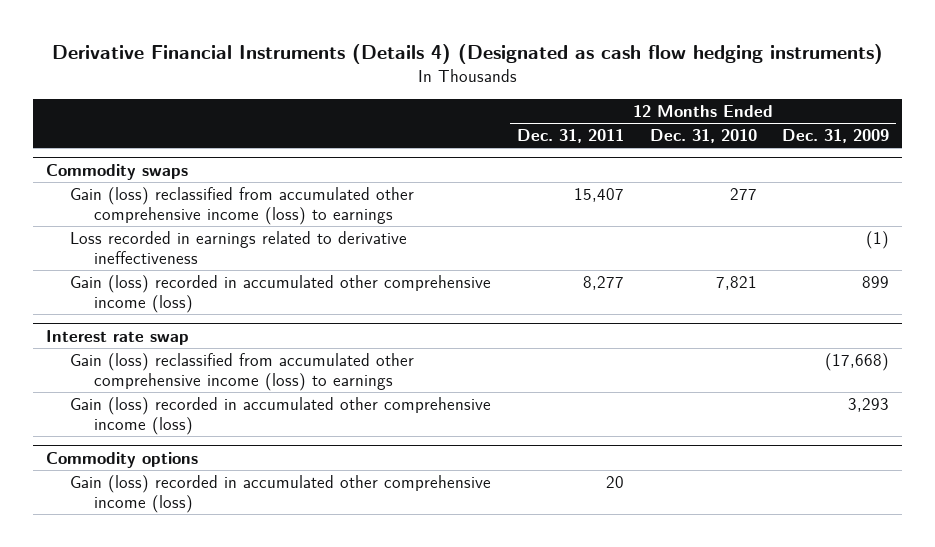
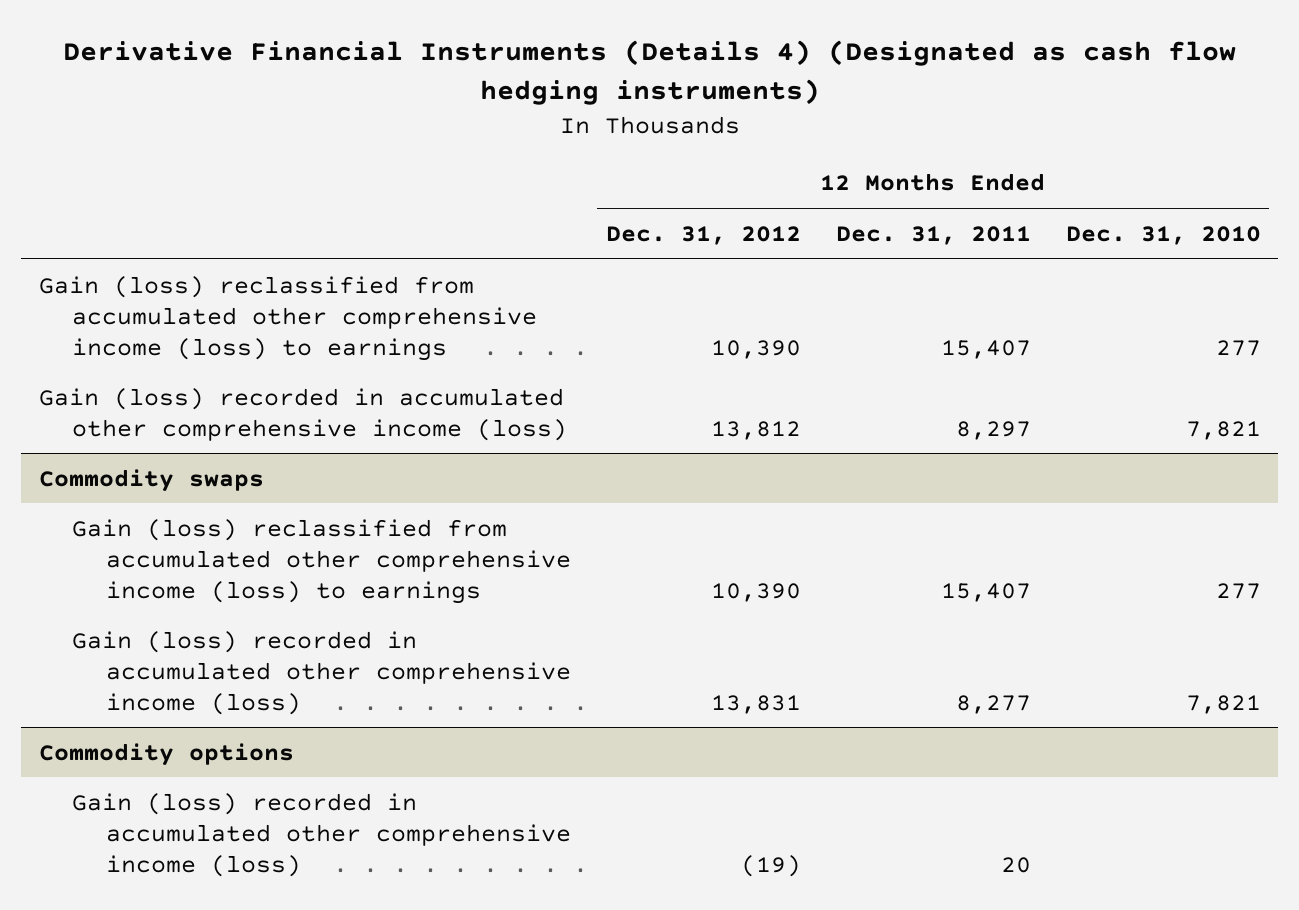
[782,129,890,144] Dec. 31, 2009 -> none
none -> [605,225,801,245] Dec. 31, 2012
none -> [38,275,538,361] Gain (loss) reclassified from accumulated other comprehensive income (loss) to earnings
none -> [38,387,568,441] Gain (loss) recorded in accumulated other comprehensive income (loss)
[69,230,407,264] Loss recorded in earnings related to derivative ineffectiveness -> none
[46,329,190,345] Interest rate swap -> none
[69,352,414,391] Gain (loss) reclassified from accumulated other comprehensive income (loss) to earnings -> none
[69,396,491,435] Gain (loss) recorded in accumulated other comprehensive income (loss) -> none

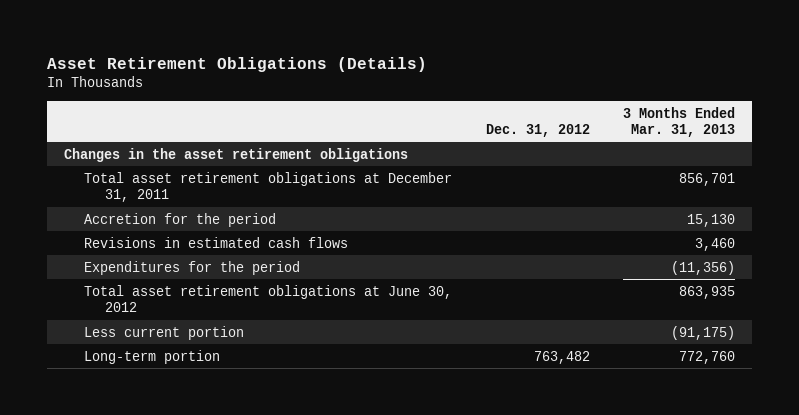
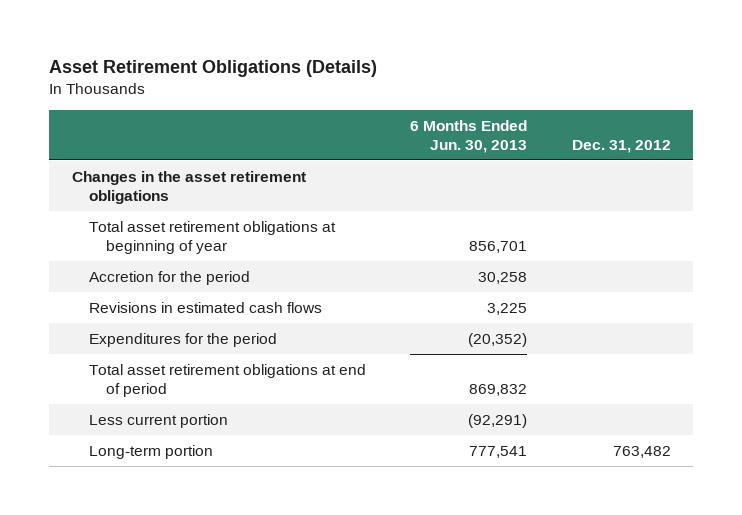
[623,106,736,137] 3 Months Ended Mar. 31, 2013 -> none
none -> [410,119,528,153] 6 Months Ended Jun. 30, 2013
[84,171,453,202] Total asset retirement obligations at December 31, 2011 -> [88,220,336,254] Total asset retirement obligations at beginning of year
[84,284,453,312] Total asset retirement obligations at June 30, 2012 -> [88,363,366,397] Total asset retirement obligations at end of period

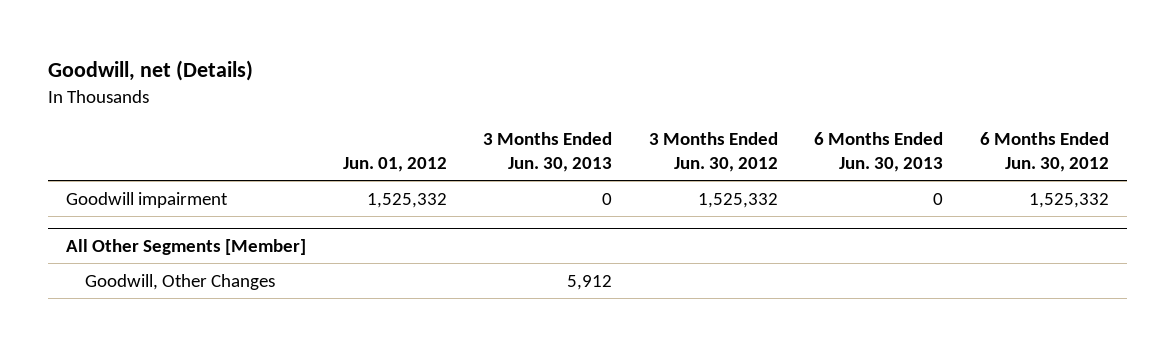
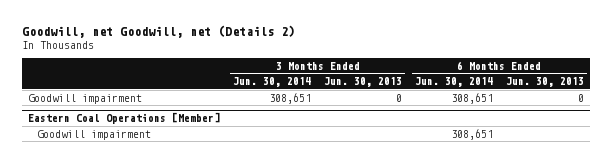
[48,60,254,82] Goodwill, net (Details) -> [21,25,295,39] Goodwill, net Goodwill, net (Details 2)
[342,157,447,173] Jun. 01, 2012 -> none
[648,132,778,173] 3 Months Ended Jun. 30, 2012 -> none
[979,132,1109,173] 6 Months Ended Jun. 30, 2012 -> none
none -> [233,77,312,88] Jun. 30, 2014
none -> [414,77,493,88] Jun. 30, 2014
[66,238,307,255] All Other Segments [Member] -> none
[85,273,276,290] Goodwill, Other Changes -> none
none -> [28,112,221,125] Eastern Coal Operations [Member]
none -> [36,129,151,140] Goodwill impairment

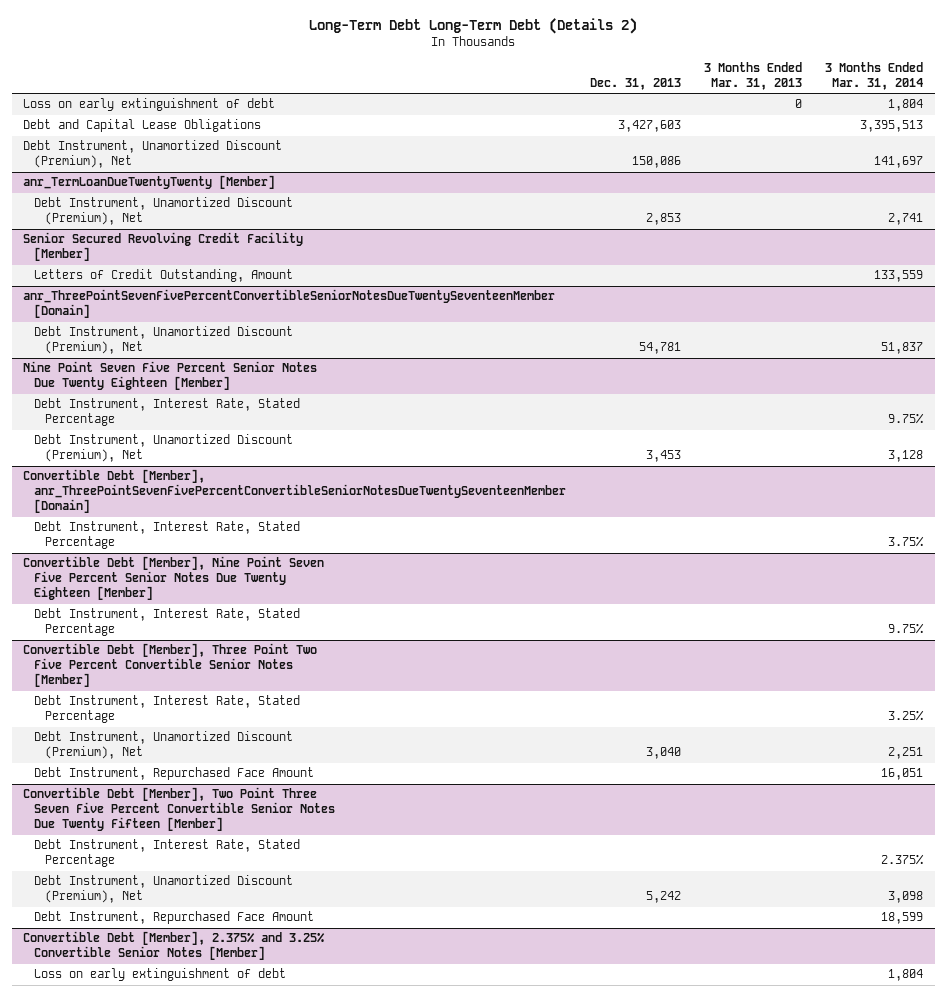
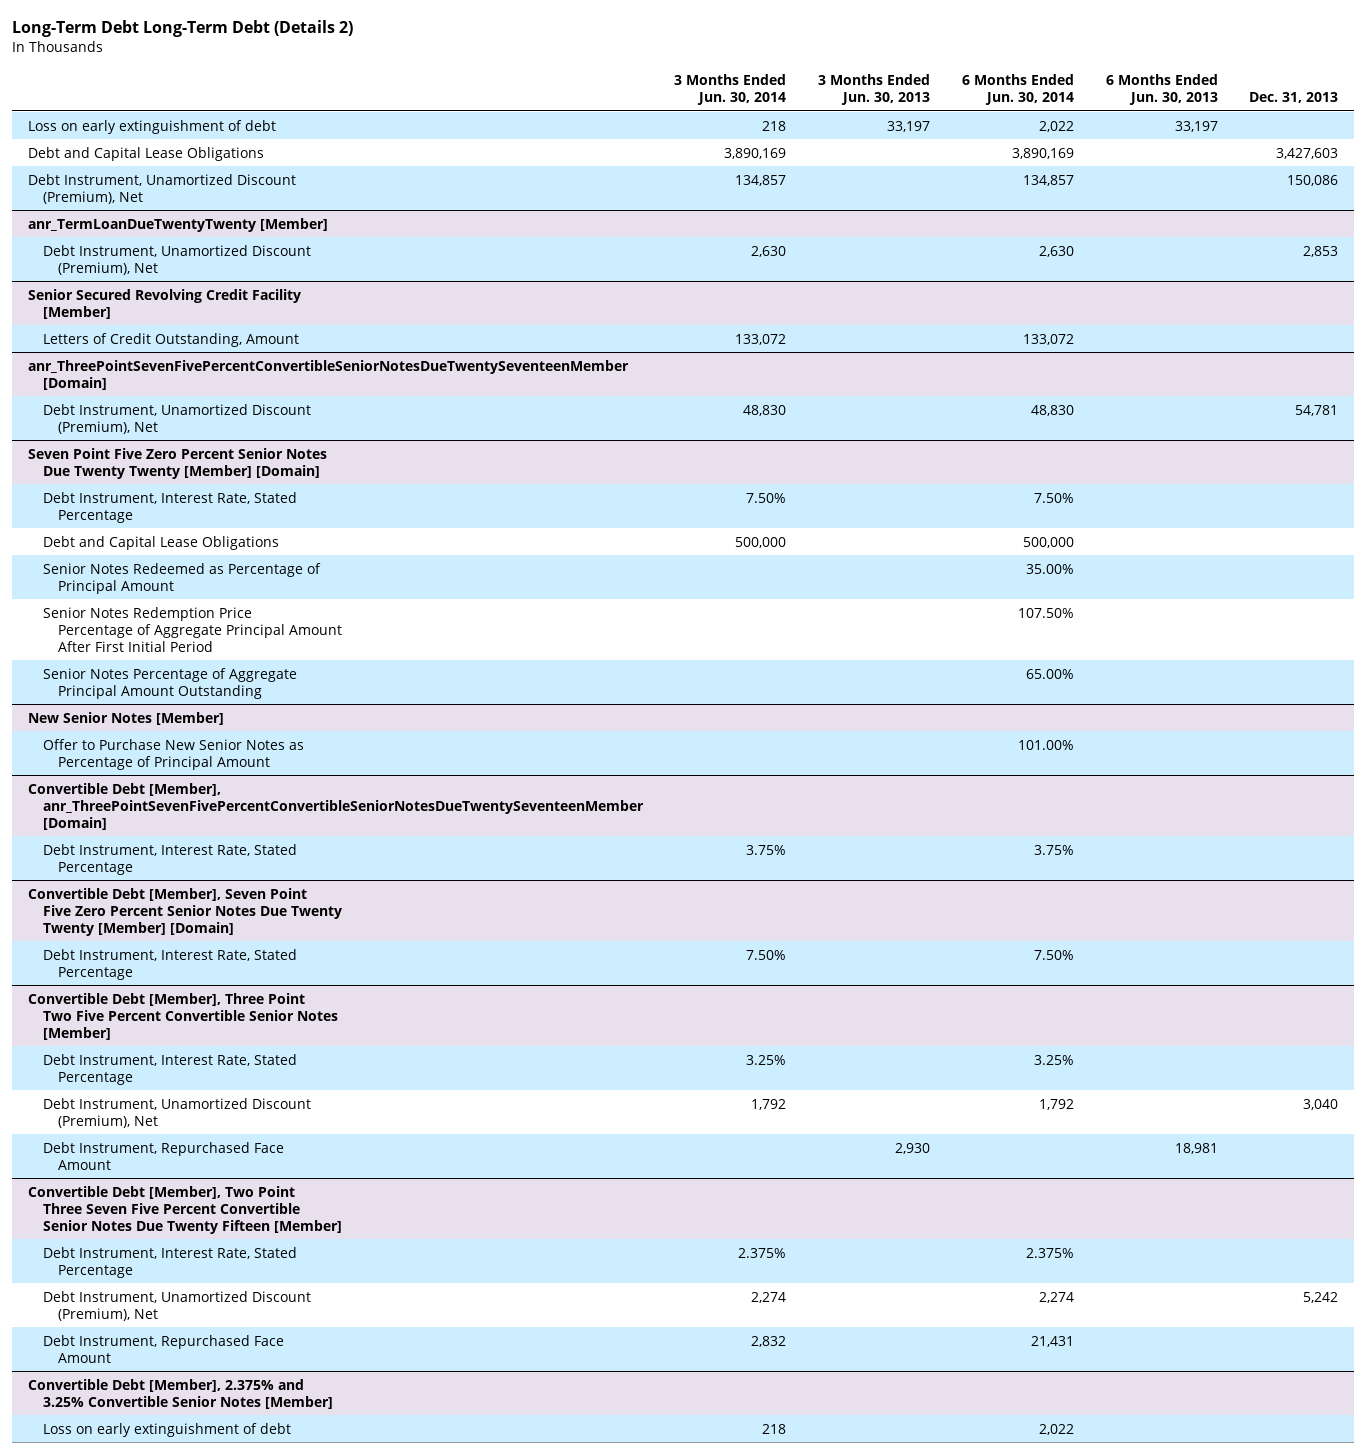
[703,61,802,90] 3 Months Ended Mar. 31, 2013 -> none
[825,61,924,90] 3 Months Ended Mar. 31, 2014 -> none
none -> [674,73,787,105] 3 Months Ended Jun. 30, 2014
none -> [818,73,931,105] 3 Months Ended Jun. 30, 2013
none -> [961,73,1074,105] 6 Months Ended Jun. 30, 2014
none -> [1105,73,1218,105] 6 Months Ended Jun. 30, 2013
[23,361,318,391] Nine Point Seven Five Percent Senior Notes Due Twenty Eighteen [Member] -> [27,447,327,479] Seven Point Five Zero Percent Senior Notes Due Twenty Twenty [Member] [Domain]
[34,434,294,463] Debt Instrument, Unamortized Discount (Premium), Net -> none
none -> [42,535,279,550] Debt and Capital Lease Obligations
none -> [42,562,321,594] Senior Notes Redeemed as Percentage of Principal Amount
none -> [42,606,342,652] Senior Notes Redemption Price Percentage of Aggregate Principal Amount After First Initial Period
none -> [42,667,297,699] Senior Notes Percentage of Aggregate Principal Amount Outstanding
none -> [27,711,224,725] New Senior Notes [Member]
none -> [42,738,304,770] Offer to Purchase New Senior Notes as Percentage of Principal Amount
[23,556,325,601] Convertible Debt [Member], Nine Point Seven Five Percent Senior Notes Due Twenty Eighteen [Member] -> [27,887,342,936] Convertible Debt [Member], Seven Point Five Zero Percent Senior Notes Due Twenty Twenty [Member] [Domain]

